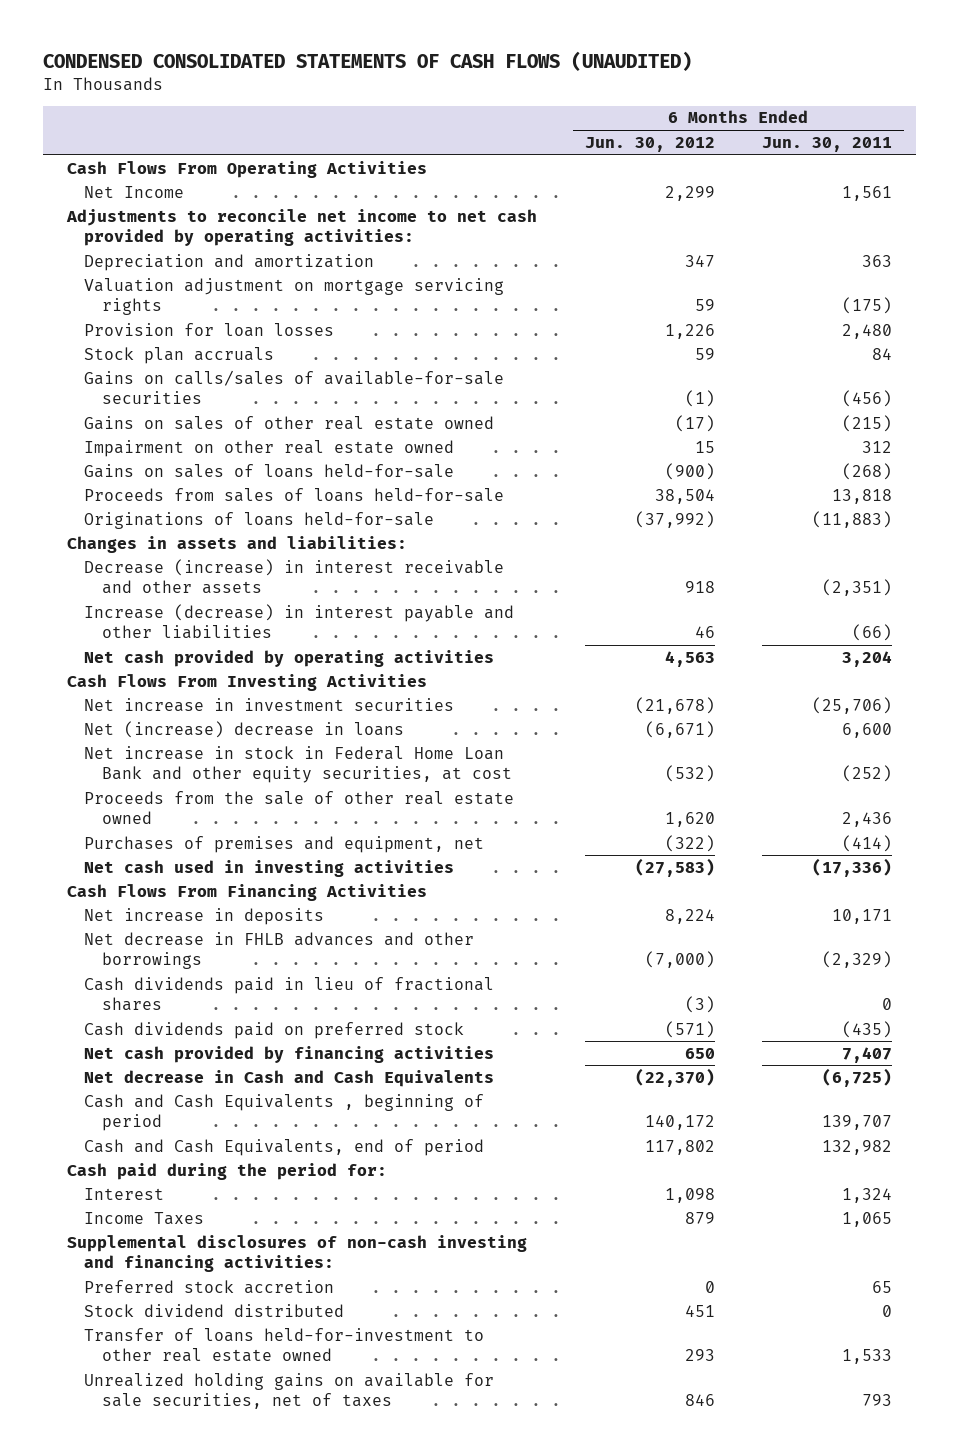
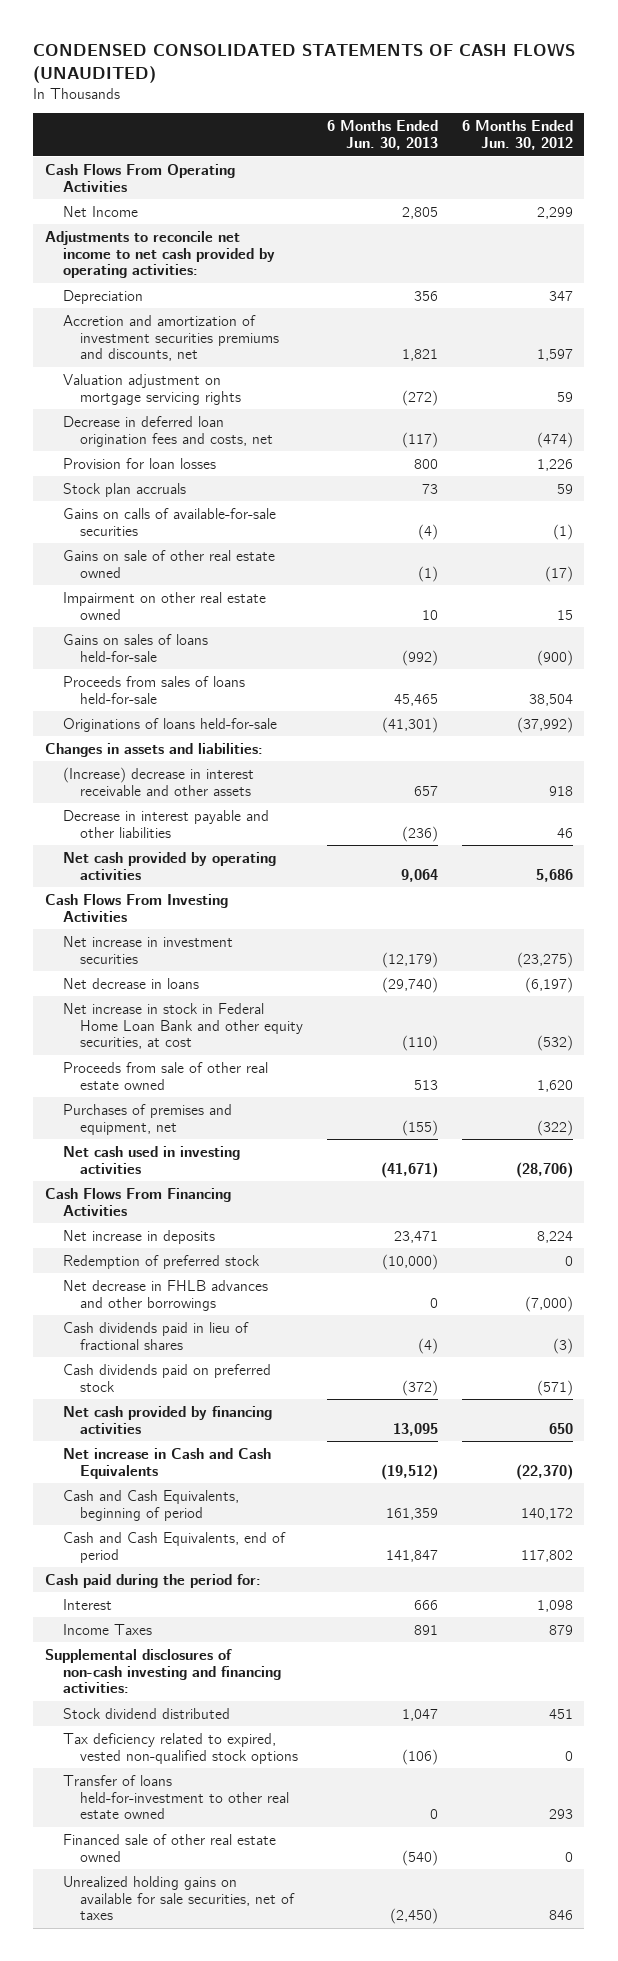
[762,136,893,152] Jun. 30, 2011 -> none
none -> [326,120,438,150] 6 Months Ended Jun. 30, 2013
[84,253,375,271] Depreciation and amortization -> [62,289,143,304] Depreciation
none -> [62,314,280,362] Accretion and amortization of investment securities premiums and discounts, net
none -> [62,415,274,447] Decrease in deferred loan origination fees and costs, net
[84,369,505,405] Gains on calls/sales of available-for-sale securities -> [62,507,276,536] Gains on calls of available-for-sale securities
[84,415,495,430] Gains on sales of other real estate owned -> [62,549,275,578] Gains on sale of other real estate owned
[84,558,505,595] Decrease (increase) in interest receivable and other assets -> [62,766,254,796] (Increase) decrease in interest receivable and other assets
[84,603,515,640] Increase (decrease) in interest payable and other liabilities -> [62,809,269,838] Decrease in interest payable and other liabilities
[664,650,715,667] 4,563 -> [535,868,573,882] 5,686
[634,696,715,714] (21,678) -> [516,951,573,968] (23,275)
[84,720,405,738] Net (increase) decrease in loans -> [62,977,199,989] Net decrease in loans
[644,720,715,738] (6,671) -> [524,976,573,993] (6,197)
[84,790,515,825] Proceeds from the sale of other real estate owned -> [62,1061,268,1090] Proceeds from sale of other real estate owned
[634,857,715,877] (27,583) -> [515,1161,573,1178] (28,706)
none -> [62,1254,260,1269] Redemption of preferred stock
[84,1069,495,1087] Net decrease in Cash and Cash Equivalents -> [62,1447,271,1479] Net increase in Cash and Cash Equivalents
[84,1093,485,1132] Cash and Cash Equivalents , beginning of period -> [62,1489,239,1521] Cash and Cash Equivalents, beginning of period
[84,1279,335,1294] Preferred stock accretion -> none
none -> [62,1732,299,1764] Tax deficiency related to expired, vested non-qualified stock options
none -> [62,1833,276,1862] Financed sale of other real estate owned

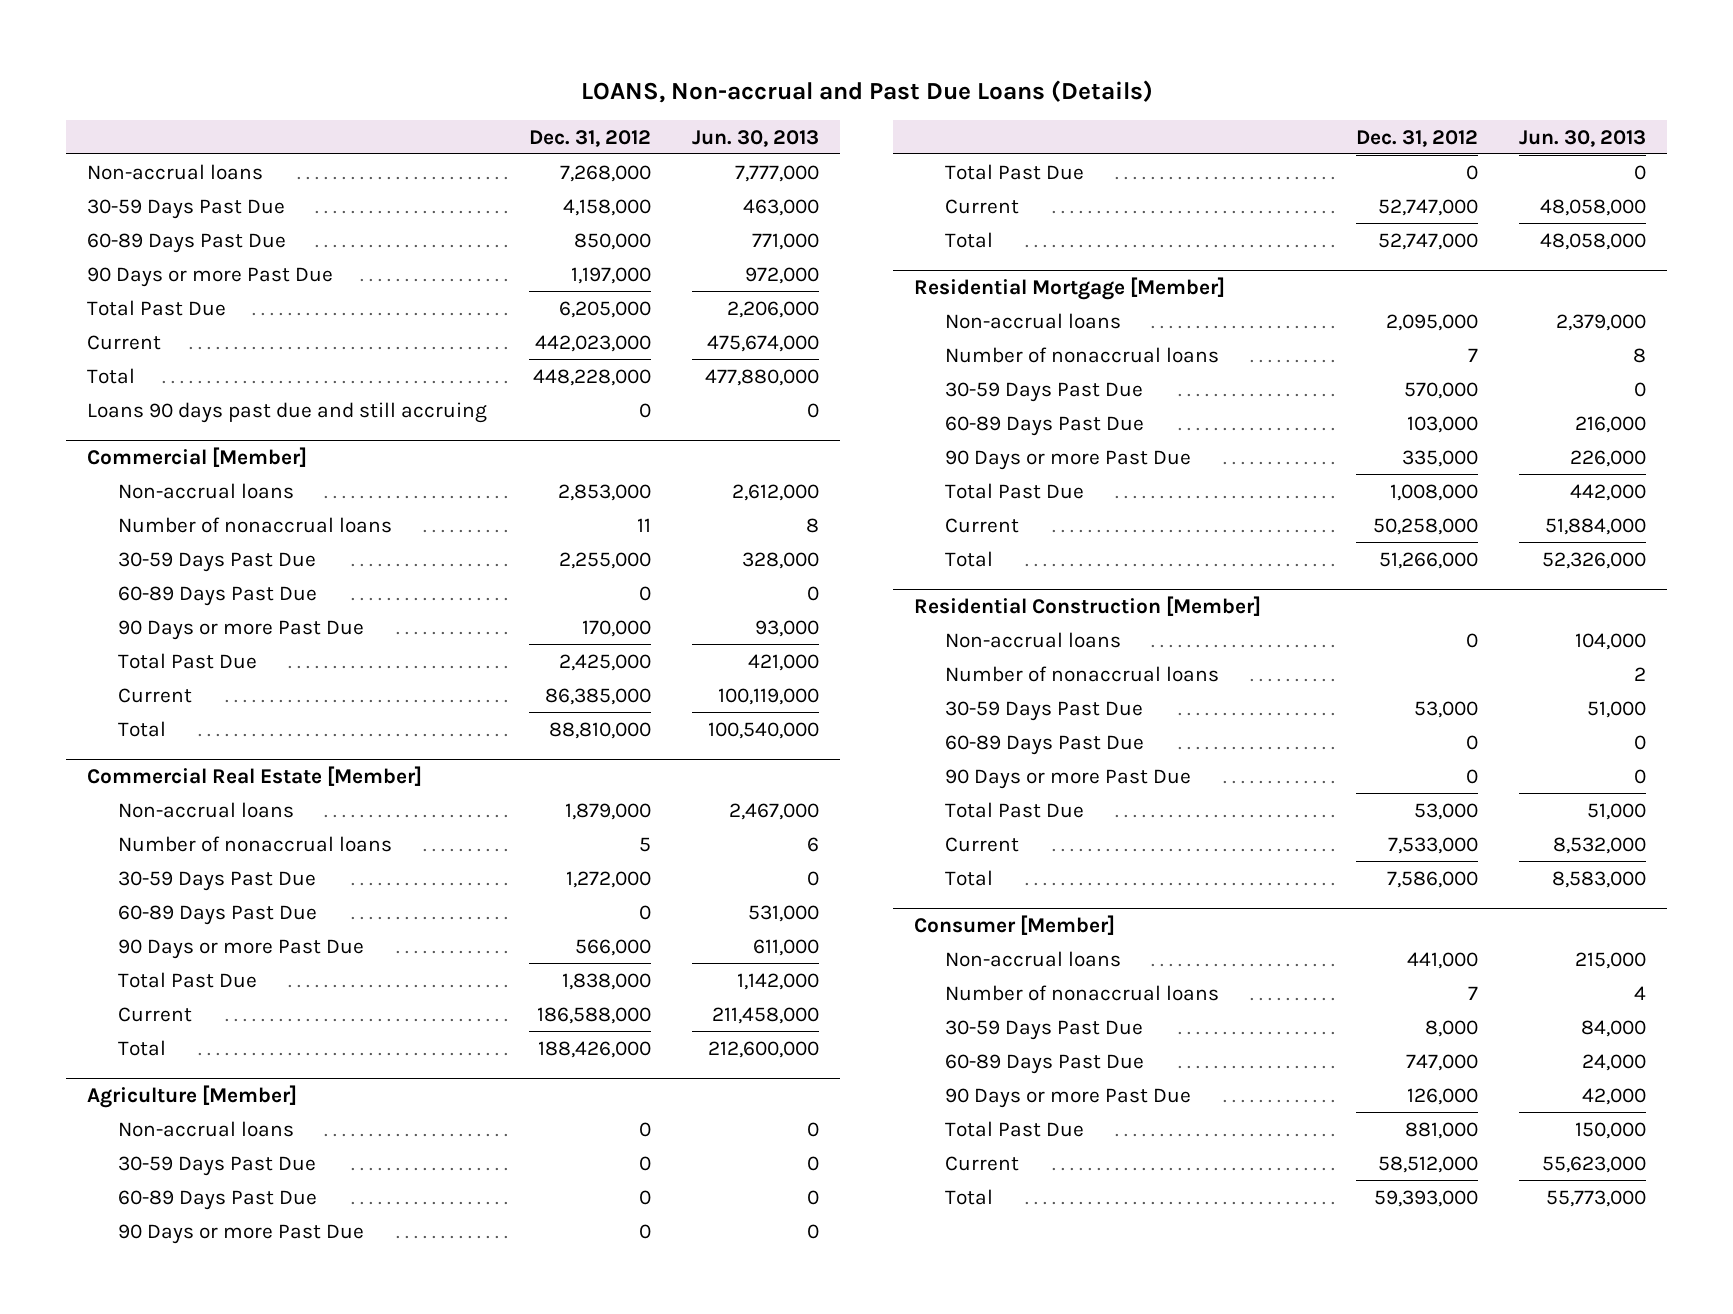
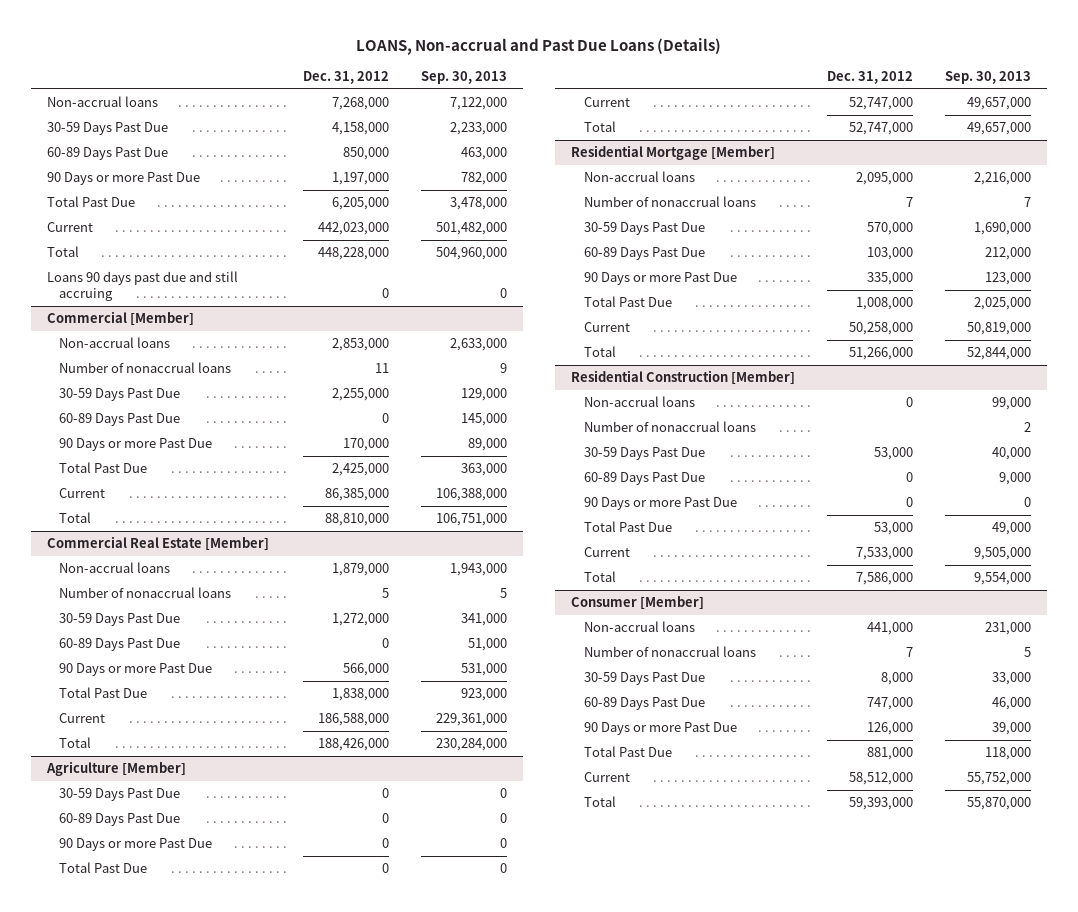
[692,129,820,147] Jun. 30, 2013 -> none
none -> [421,71,508,85] Sep. 30, 2013
[118,1120,295,1137] Non-accrual loans -> none

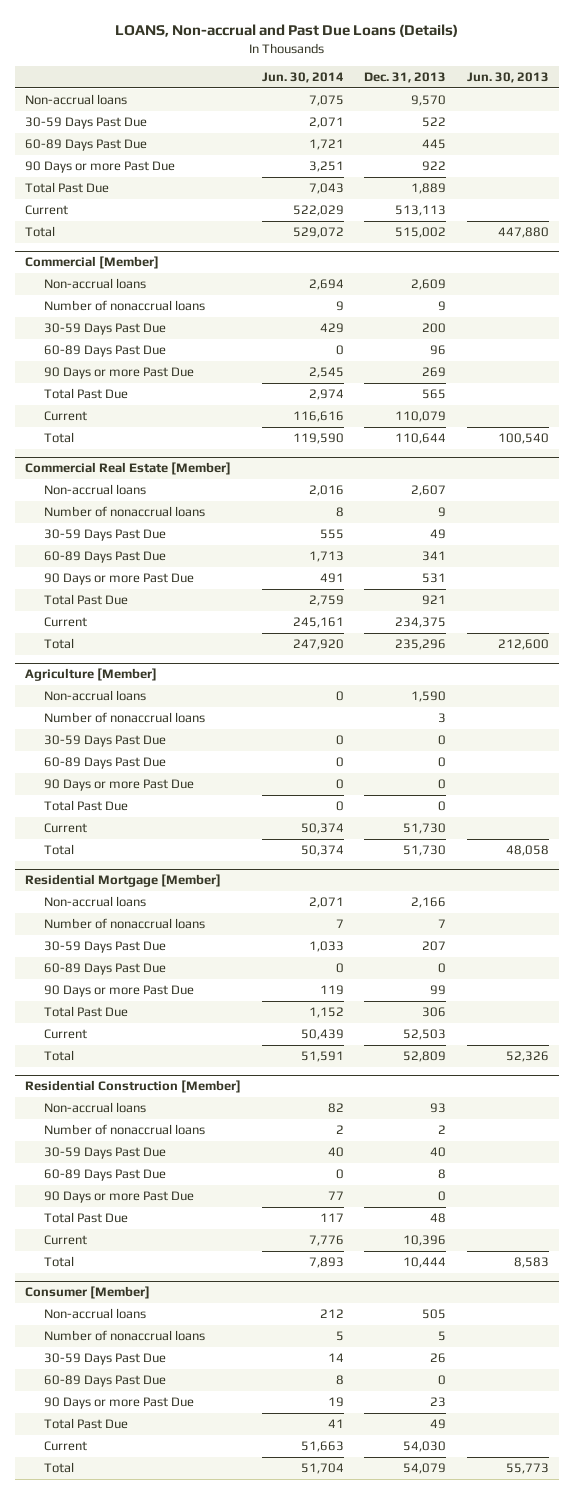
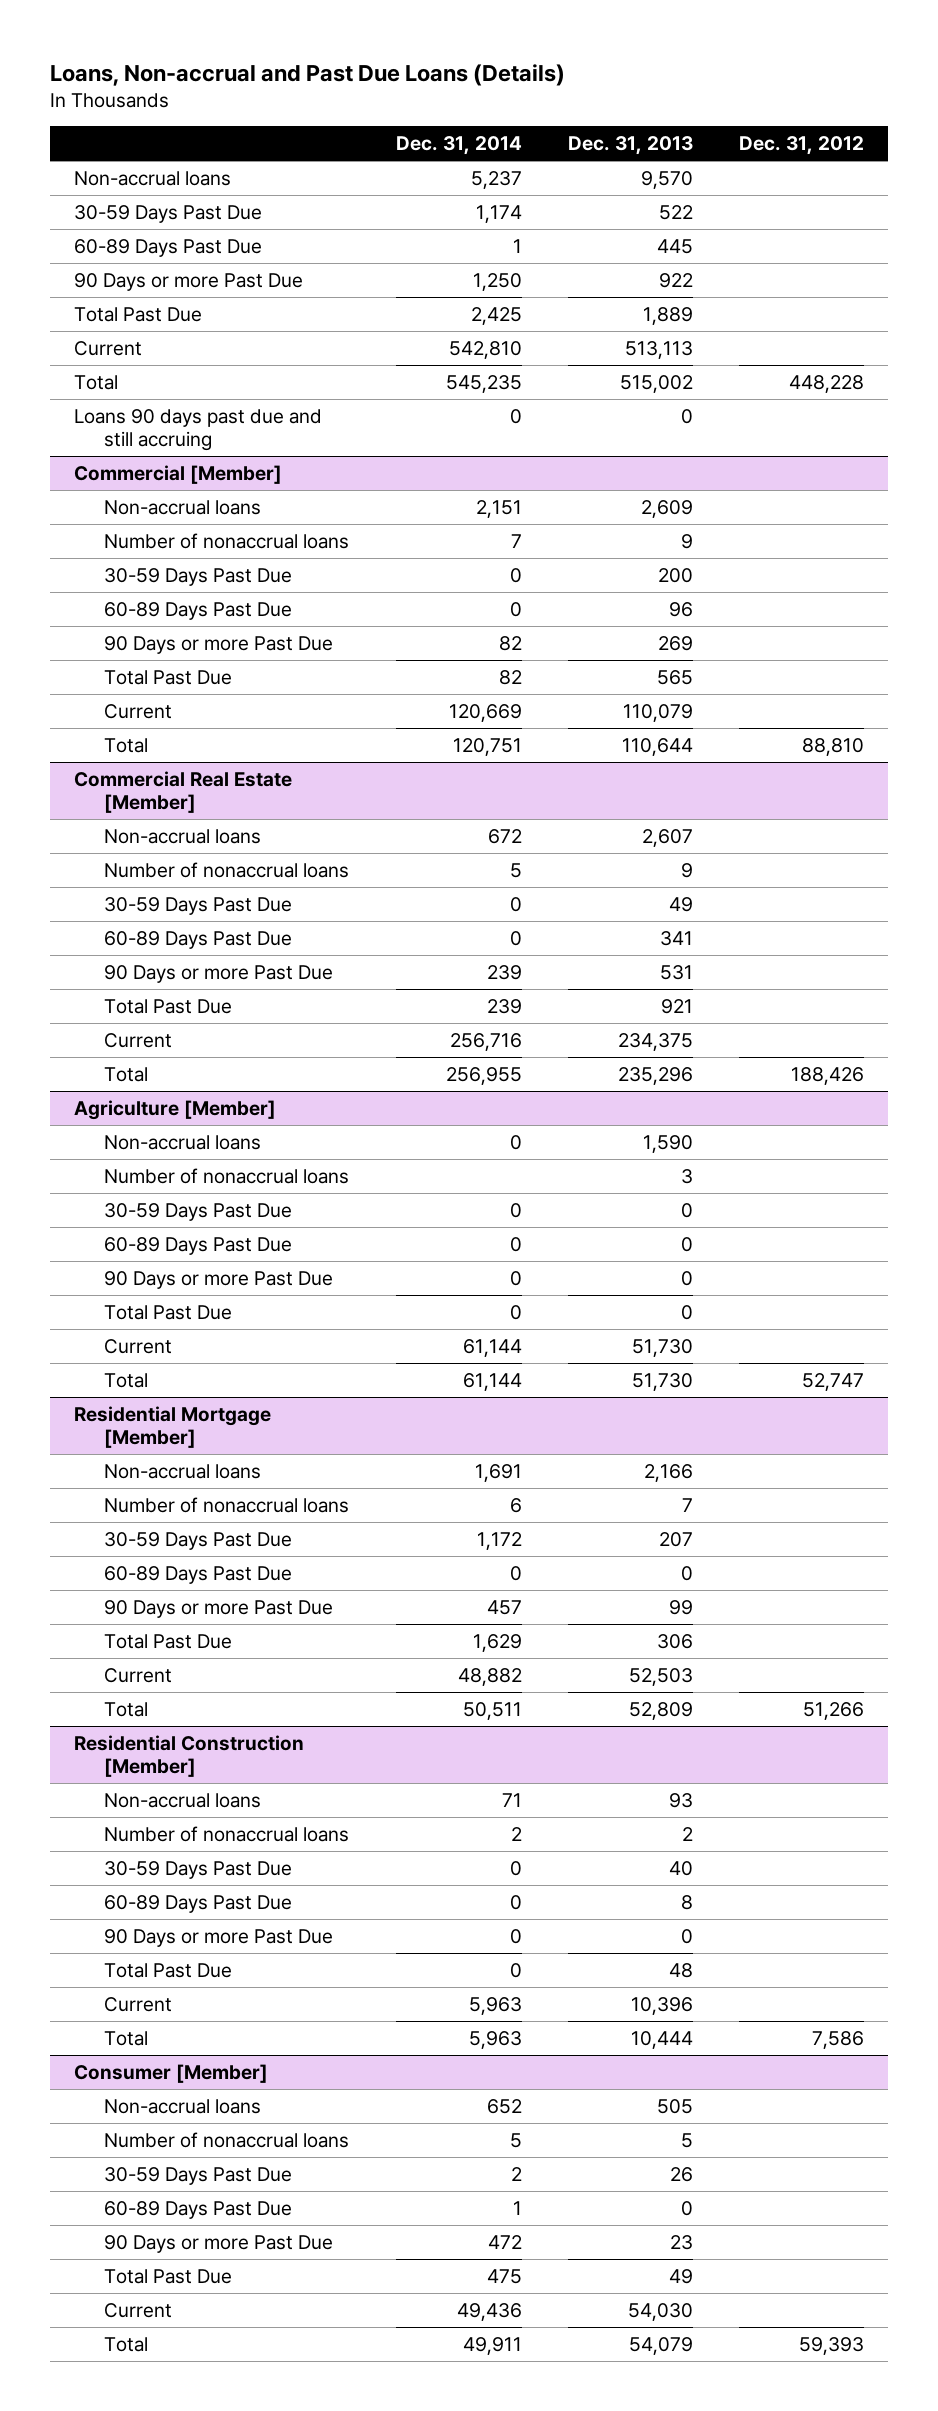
[115,24,459,38] LOANS, Non-accrual and Past Due Loans (Details) -> [50,63,566,86] Loans, Non-accrual and Past Due Loans (Details)
[261,72,344,84] Jun. 30, 2014 -> none
[466,72,549,84] Jun. 30, 2013 -> none
none -> [395,136,522,156] Dec. 31, 2014
none -> [739,136,865,156] Dec. 31, 2012
none -> [73,408,322,451] Loans 90 days past due and still accruing

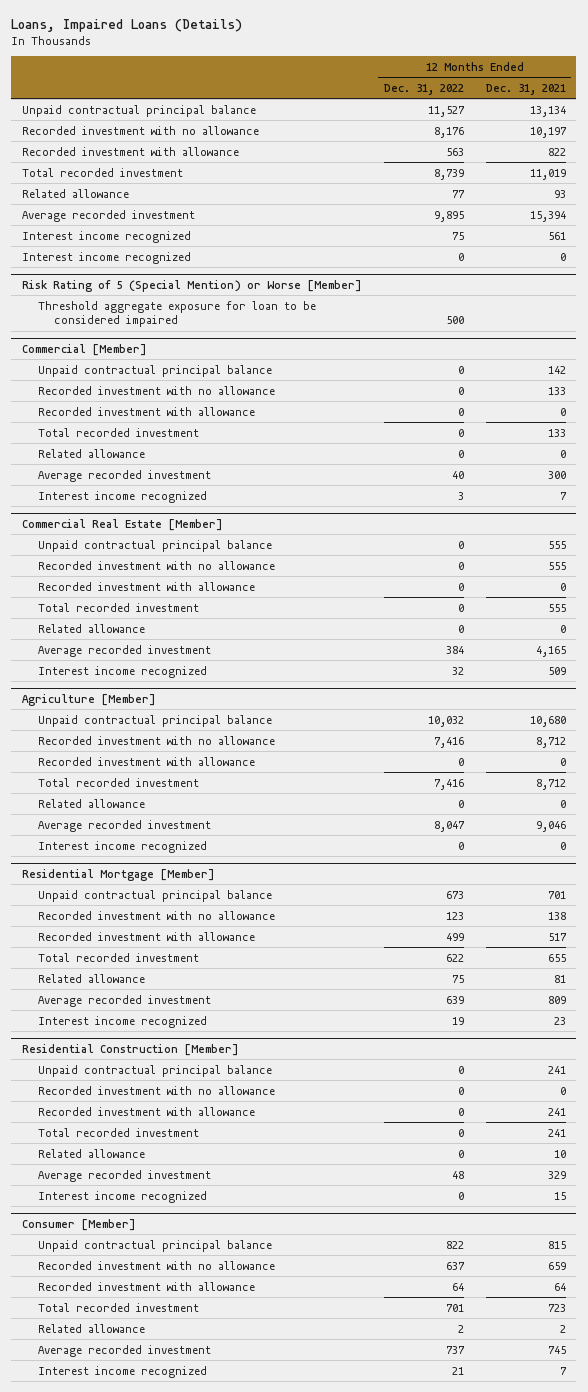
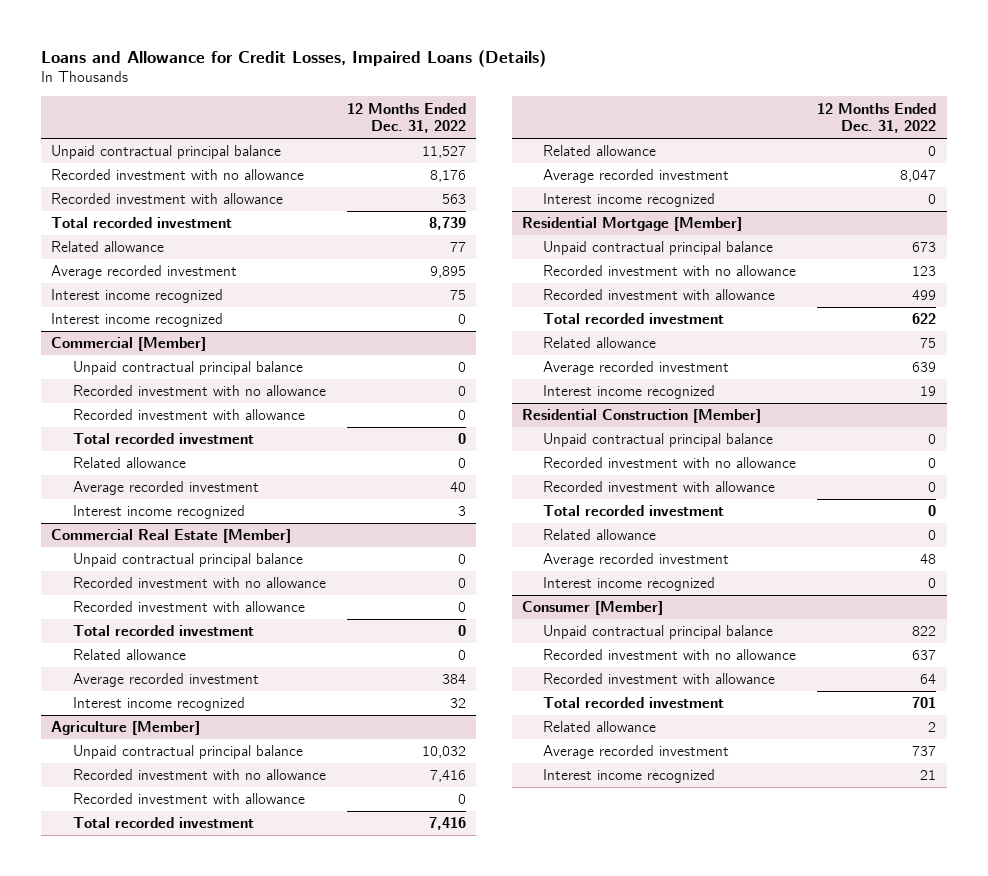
[11,19,243,33] Loans, Impaired Loans (Details) -> [40,49,546,67] Loans and Allowance for Credit Losses, Impaired Loans (Details)
[485,83,566,95] Dec. 31, 2021 -> none
[21,279,362,292] Risk Rating of 5 (Special Mention) or Worse [Member] -> none
[37,300,316,328] Threshold aggregate exposure for loan to be considered impaired -> none

